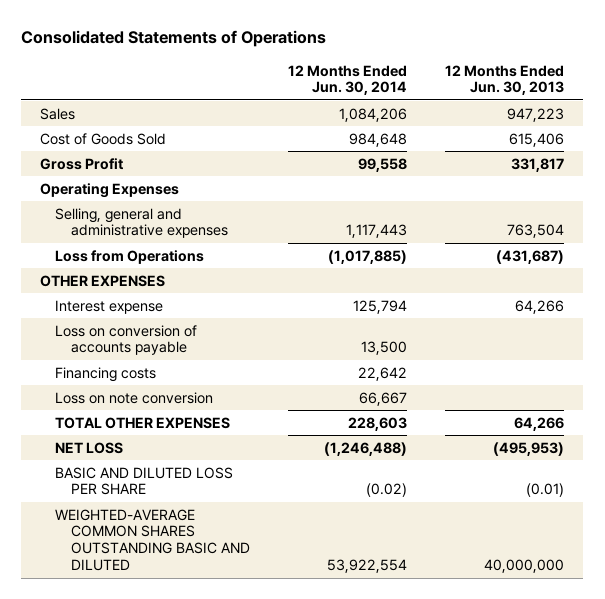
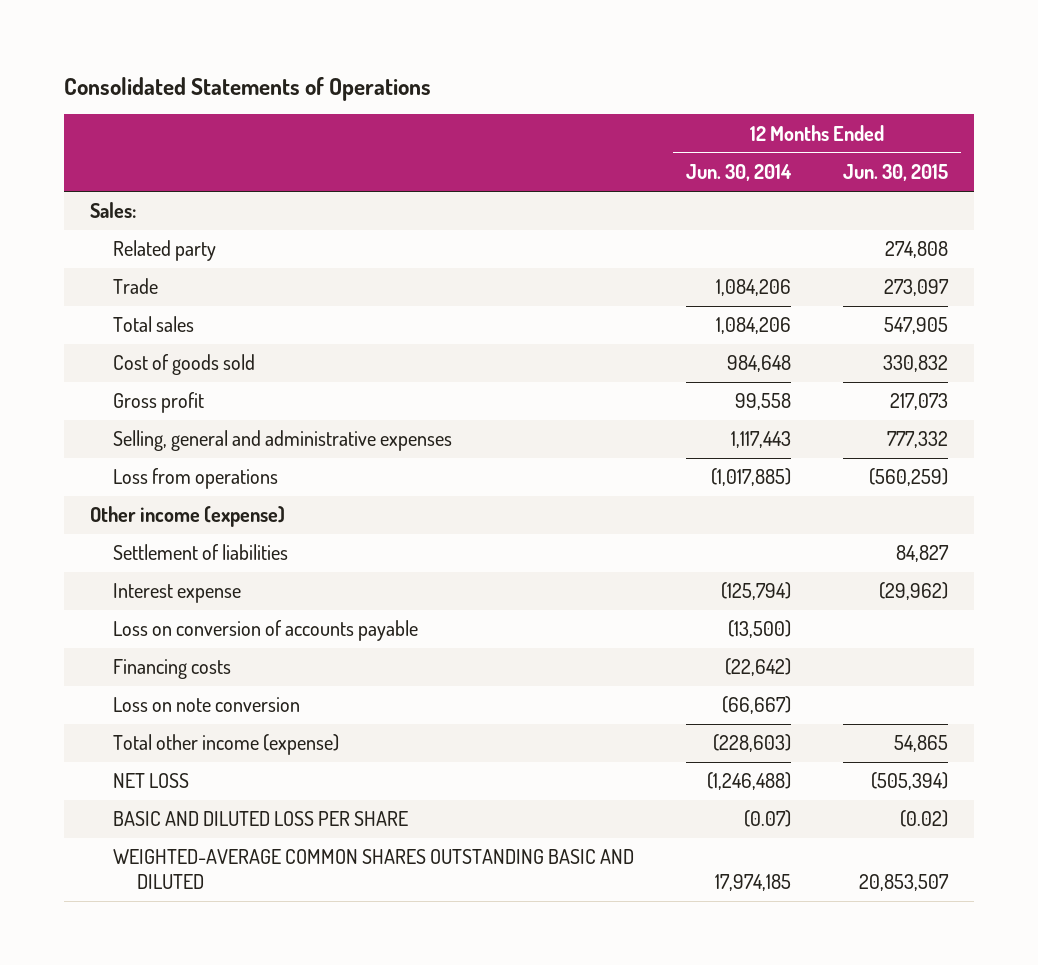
[445,64,565,96] 12 Months Ended Jun. 30, 2013 -> none
none -> [843,164,949,182] Jun. 30, 2015
[40,182,180,198] Operating Expenses -> none
none -> [89,202,136,219] Sales:
none -> [113,240,217,262] Related party
none -> [113,278,159,295] Trade
[40,107,76,120] Sales -> [113,316,195,333] Total sales
[40,132,167,145] Cost of Goods Sold -> [113,354,256,376] Cost of goods sold
[40,157,124,170] Gross Profit -> [113,392,205,414] Gross profit
[40,274,166,287] OTHER EXPENSES -> none
[55,416,231,429] TOTAL OTHER EXPENSES -> none
[55,249,205,264] Loss from Operations -> [113,468,279,490] Loss from operations
none -> [89,506,285,528] Other income (expense)
none -> [113,544,289,561] Settlement of liabilities
[352,299,407,314] 125,794 -> [721,582,792,601] (125,794)
[360,341,407,356] 13,500 -> [728,620,792,639] (13,500)
[357,366,407,381] 22,642 -> [725,658,792,677] (22,642)
[358,391,407,406] 66,667 -> [722,696,792,715] (66,667)
none -> [113,734,340,756] Total other income (expense)
[365,483,407,498] (0.02) -> [744,810,792,828] (0.07)
[326,558,407,573] 53,922,554 -> [715,873,792,891] 17,974,185

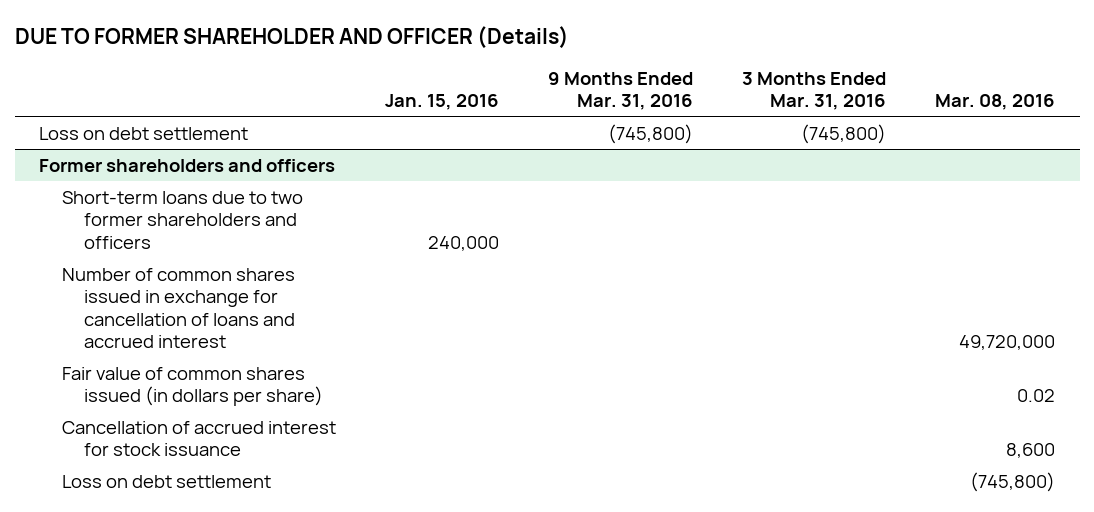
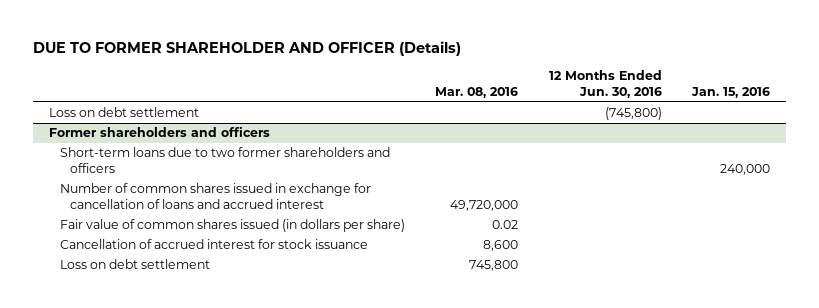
[547,71,693,111] 9 Months Ended Mar. 31, 2016 -> none
[741,71,886,111] 3 Months Ended Mar. 31, 2016 -> none
none -> [548,69,662,98] 12 Months Ended Jun. 30, 2016
[970,471,1056,492] (745,800) -> [469,260,519,272] 745,800

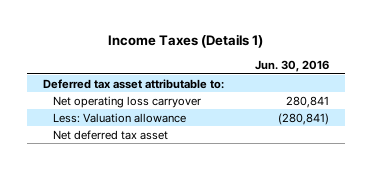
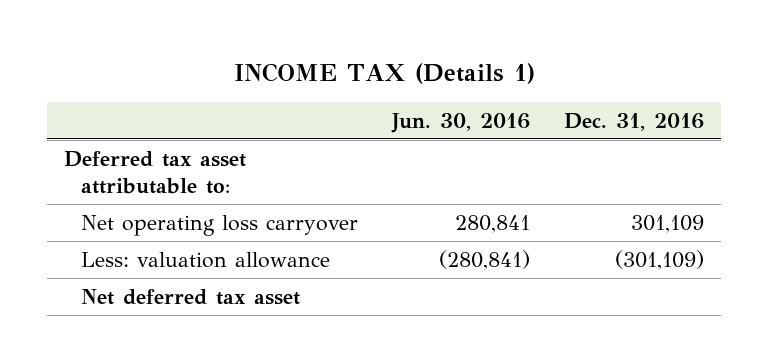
[108,34,264,49] Income Taxes (Details 1) -> [234,62,536,84] INCOME TAX (Details 1)
none -> [563,112,704,131] Dec. 31, 2016
[52,112,186,123] Less: Valuation allowance -> [80,251,330,268] Less: valuation allowance

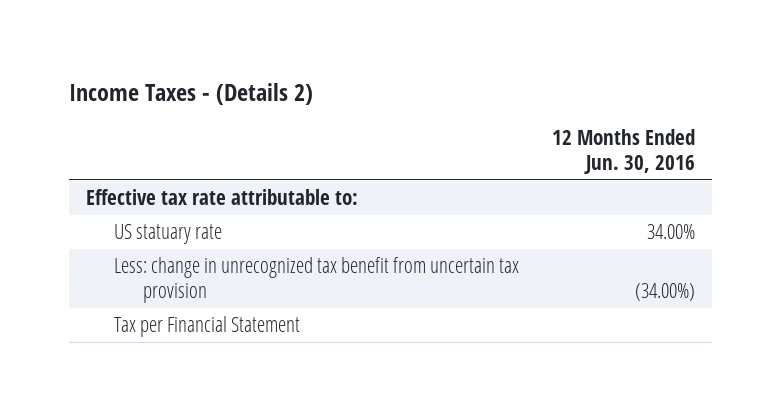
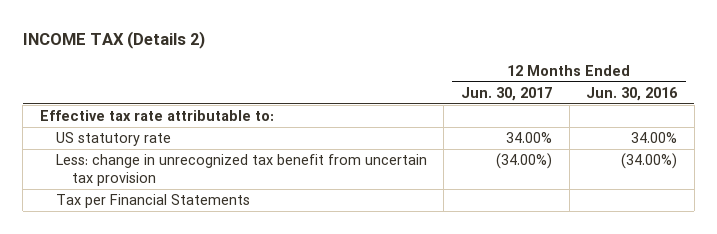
[69,82,314,105] Income Taxes - (Details 2) -> [22,30,205,49] INCOME TAX (Details 2)
none -> [460,86,552,101] Jun. 30, 2017
[114,224,223,245] US statuary rate -> [55,132,171,147] US statutory rate
[114,316,301,338] Tax per Financial Statement -> [55,194,250,209] Tax per Financial Statements

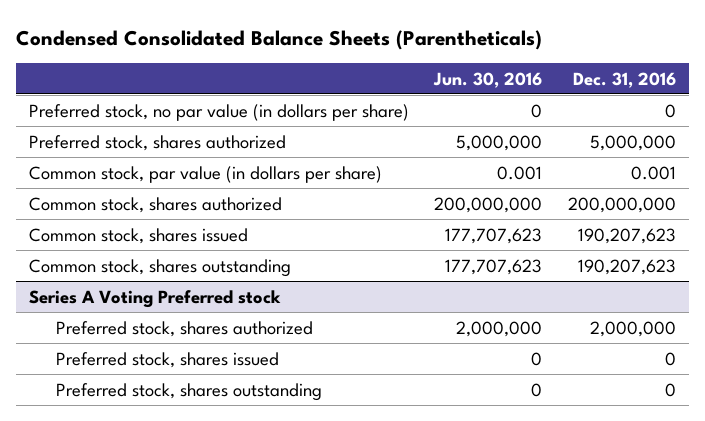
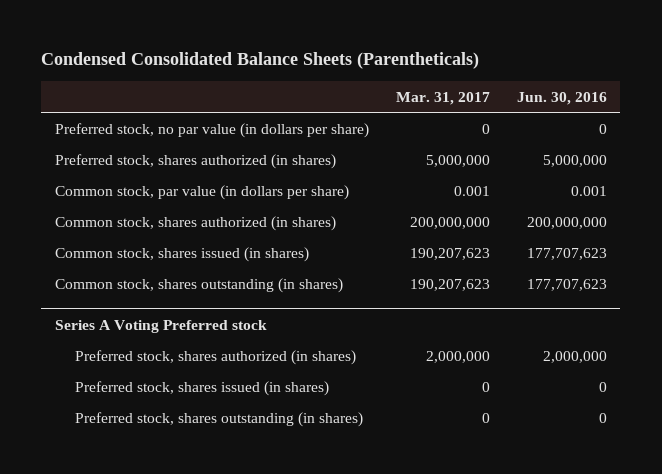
[572,71,676,88] Dec. 31, 2016 -> none
none -> [395,91,490,105] Mar. 31, 2017
[28,134,286,151] Preferred stock, shares authorized -> [54,153,336,169] Preferred stock, shares authorized (in shares)
[28,196,282,213] Common stock, shares authorized -> [54,215,336,231] Common stock, shares authorized (in shares)
[28,227,248,244] Common stock, shares issued -> [54,246,309,262] Common stock, shares issued (in shares)
[28,258,291,277] Common stock, shares outstanding -> [54,277,343,293] Common stock, shares outstanding (in shares)
[56,320,314,337] Preferred stock, shares authorized -> [74,349,356,365] Preferred stock, shares authorized (in shares)
[56,351,280,368] Preferred stock, shares issued -> [74,380,329,396] Preferred stock, shares issued (in shares)
[56,382,323,401] Preferred stock, shares outstanding -> [74,411,363,427] Preferred stock, shares outstanding (in shares)

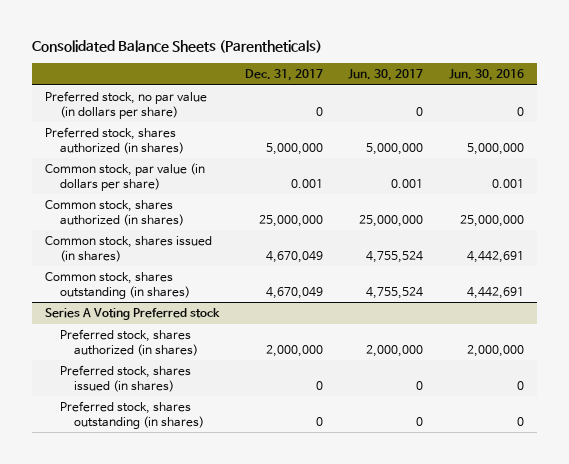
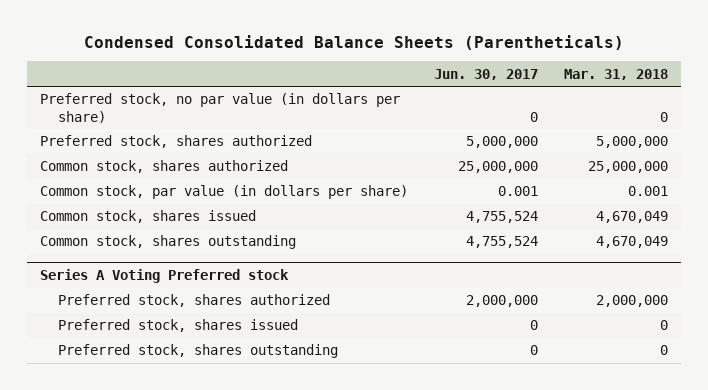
[32,39,323,53] Consolidated Balance Sheets (Parentheticals) -> [83,34,624,50] Condensed Consolidated Balance Sheets (Parentheticals)
[244,69,323,82] Dec. 31, 2017 -> none
[449,69,525,82] Jun. 30, 2016 -> none
none -> [564,68,669,80] Mar. 31, 2018
[45,127,184,154] Preferred stock, shares authorized (in shares) -> [39,135,312,149] Preferred stock, shares authorized
none -> [39,160,288,174] Common stock, shares authorized
[45,200,184,226] Common stock, shares authorized (in shares) -> none
[45,236,213,262] Common stock, shares issued (in shares) -> [39,210,256,224] Common stock, shares issued
[45,272,190,299] Common stock, shares outstanding (in shares) -> [39,235,296,250] Common stock, shares outstanding
[59,329,199,356] Preferred stock, shares authorized (in shares) -> [58,294,331,308] Preferred stock, shares authorized
[59,365,191,392] Preferred stock, shares issued (in shares) -> [58,319,299,333] Preferred stock, shares issued
[59,401,205,429] Preferred stock, shares outstanding (in shares) -> [58,344,339,359] Preferred stock, shares outstanding

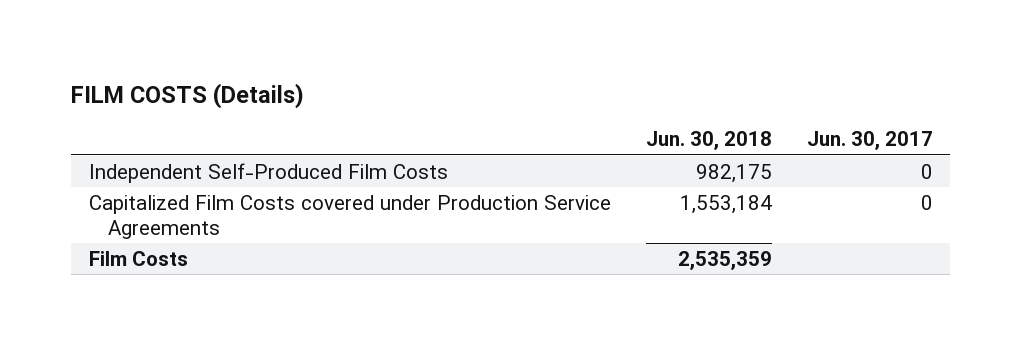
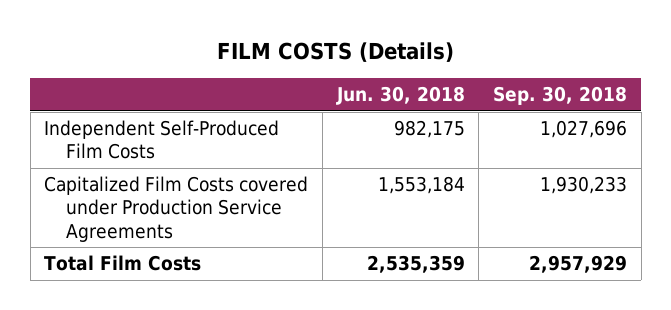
[806,131,933,151] Jun. 30, 2017 -> none
none -> [492,86,627,106] Sep. 30, 2018
[88,250,188,266] Film Costs -> [44,255,202,272] Total Film Costs

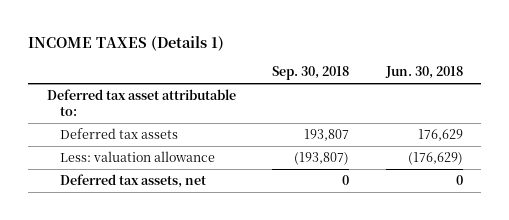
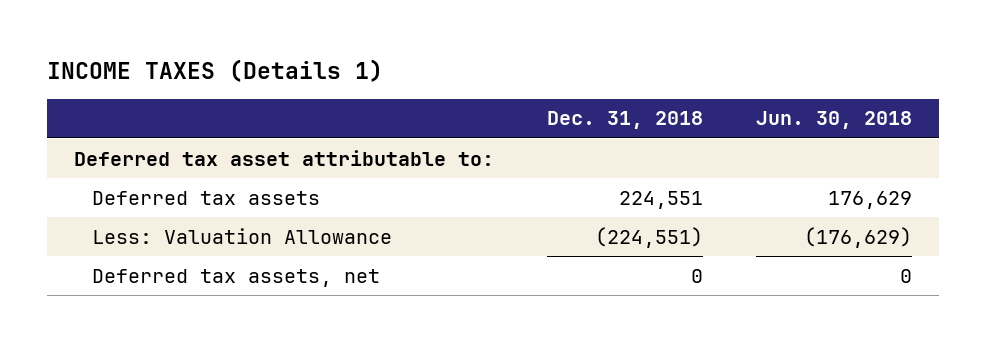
[272,66,350,81] Sep. 30, 2018 -> none
none -> [547,111,704,130] Dec. 31, 2018
[60,151,216,163] Less: valuation allowance -> [91,227,392,244] Less: Valuation Allowance

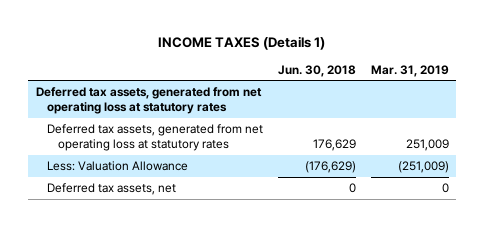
[547,111,704,130] Dec. 31, 2018 -> none
none -> [370,64,449,77] Mar. 31, 2019
[74,149,495,166] Deferred tax asset attributable to: -> [35,87,262,115] Deferred tax assets, generated from net operating loss at statutory rates
[91,190,320,205] Deferred tax assets -> [47,124,264,152] Deferred tax assets, generated from net operating loss at statutory rates

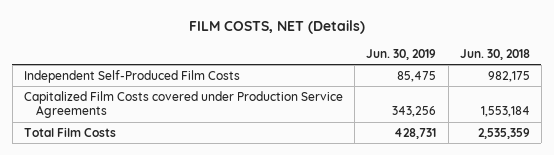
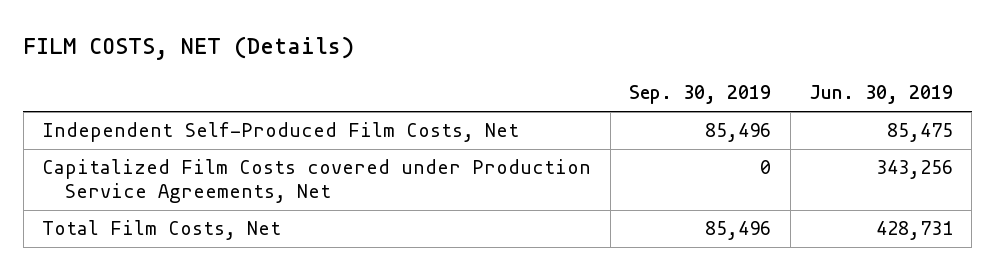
[459,48,530,60] Jun. 30, 2018 -> none
none -> [629,85,772,105] Sep. 30, 2019
[24,69,241,83] Independent Self-Produced Film Costs -> [42,122,520,143] Independent Self-Produced Film Costs, Net
[24,90,344,119] Capitalized Film Costs covered under Production Service Agreements -> [42,159,592,204] Capitalized Film Costs covered under Production Service Agreements, Net
[24,126,117,137] Total Film Costs -> [42,220,282,241] Total Film Costs, Net

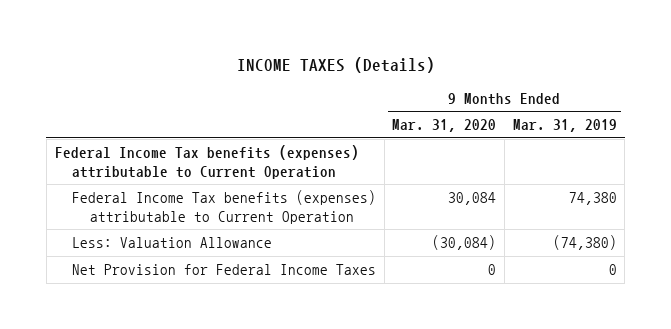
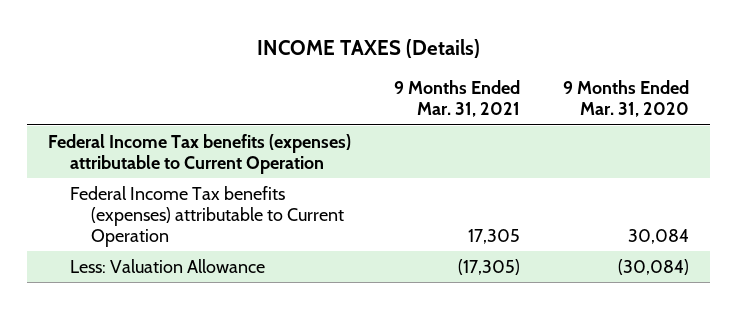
[512,119,617,133] Mar. 31, 2019 -> none
none -> [393,80,520,118] 9 Months Ended Mar. 31, 2021
[72,264,377,276] Net Provision for Federal Income Taxes -> none

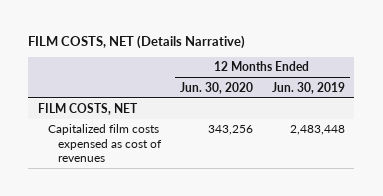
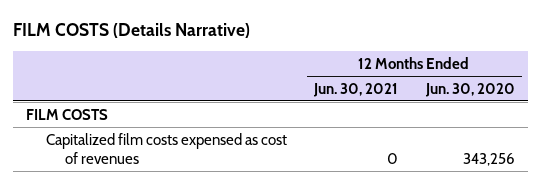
[28,34,246,49] FILM COSTS, NET (Details Narrative) -> [12,23,250,39] FILM COSTS (Details Narrative)
[271,81,345,94] Jun. 30, 2019 -> none
none -> [313,82,399,97] Jun. 30, 2021
[37,103,138,116] FILM COSTS, NET -> [26,108,109,120] FILM COSTS

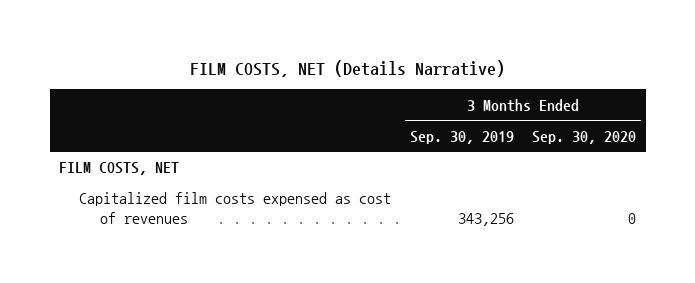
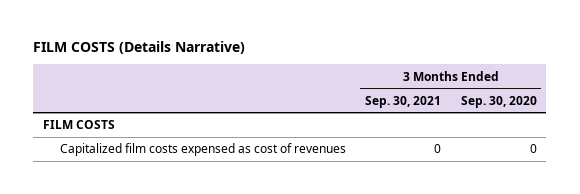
[189,59,505,77] FILM COSTS, NET (Details Narrative) -> [33,41,246,55] FILM COSTS (Details Narrative)
[409,130,514,144] Sep. 30, 2019 -> none
none -> [365,95,442,108] Sep. 30, 2021
[58,162,179,176] FILM COSTS, NET -> [42,120,115,130] FILM COSTS

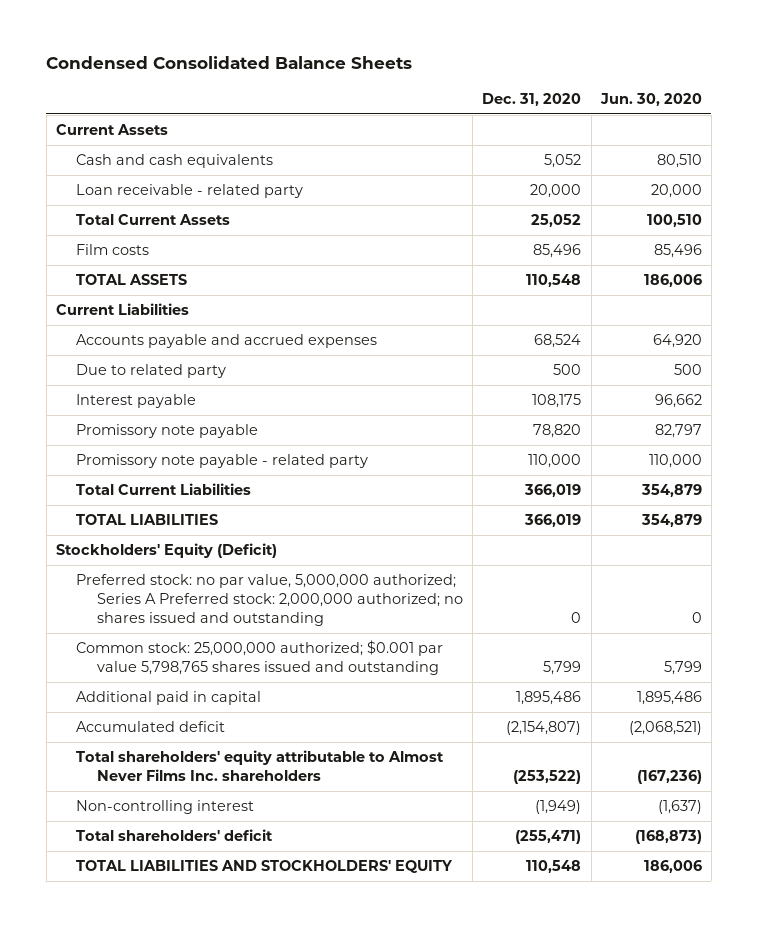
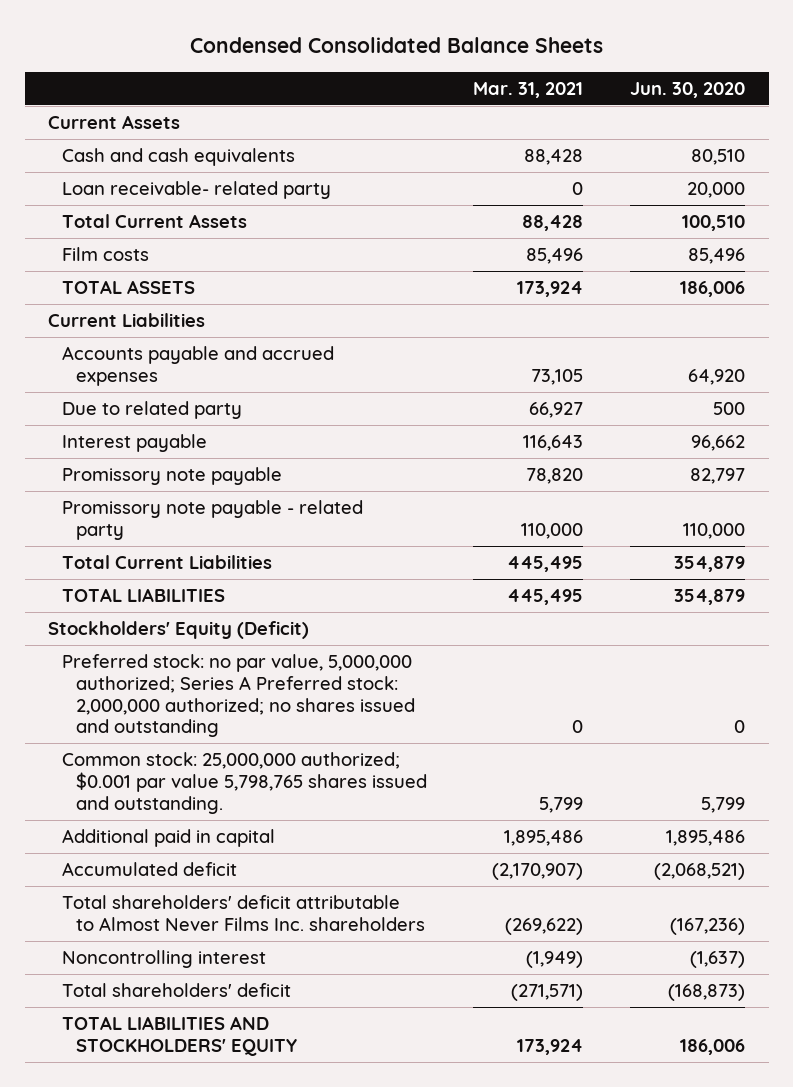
[482,92,582,106] Dec. 31, 2020 -> none
none -> [473,81,584,98] Mar. 31, 2021
[76,184,304,199] Loan receivable - related party -> [61,181,331,200] Loan receivable- related party
[76,640,444,675] Common stock: 25,000,000 authorized; $0.001 par value 5,798,765 shares issued and outstanding -> [61,752,427,814] Common stock: 25,000,000 authorized; $0.001 par value 5,798,765 shares issued and outstanding.
[76,750,445,781] Total shareholders' equity attributable to Almost Never Films Inc. shareholders -> [61,895,425,931] Total shareholders' deficit attributable to Almost Never Films Inc. shareholders
[76,800,255,815] Non-controlling interest -> [61,950,266,969] Noncontrolling interest

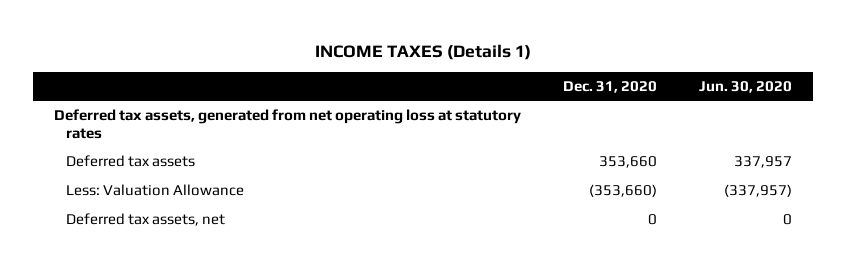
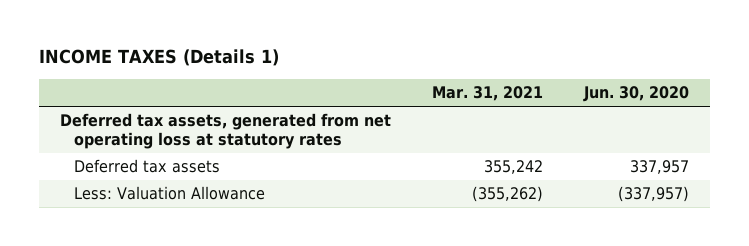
[563,80,658,93] Dec. 31, 2020 -> none
none -> [432,86,544,102] Mar. 31, 2021
[66,213,226,227] Deferred tax assets, net -> none

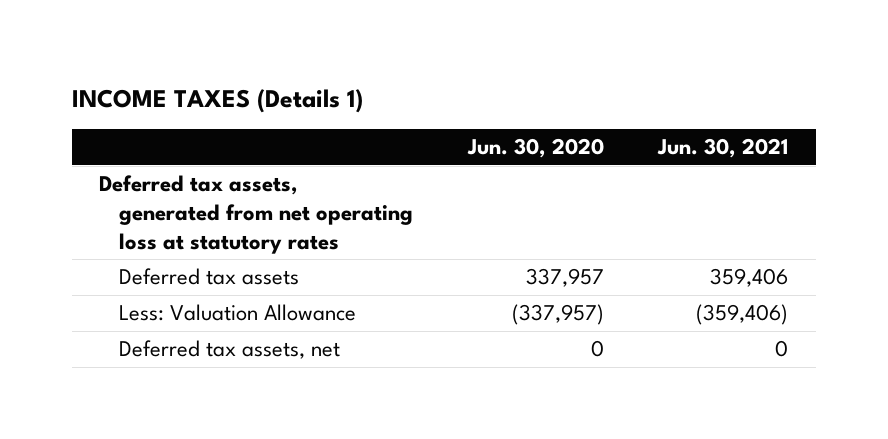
[432,86,544,102] Mar. 31, 2021 -> none
none -> [657,138,789,159] Jun. 30, 2021
none -> [119,340,341,360] Deferred tax assets, net

